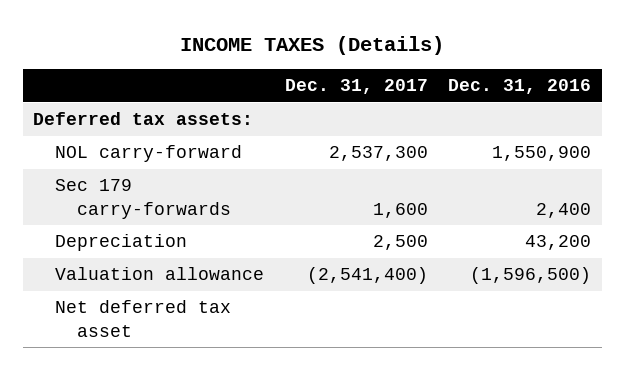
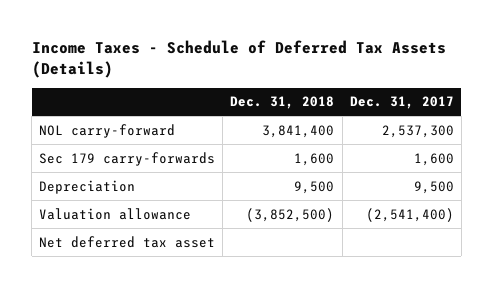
[180,35,445,55] INCOME TAXES (Details) -> [31,39,446,78] Income Taxes - Schedule of Deferred Tax Assets (Details)
[448,79,592,95] Dec. 31, 2016 -> none
none -> [230,96,335,110] Dec. 31, 2018
[33,112,254,126] Deferred tax assets: -> none
[372,235,428,251] 2,500 -> [413,180,454,194] 9,500

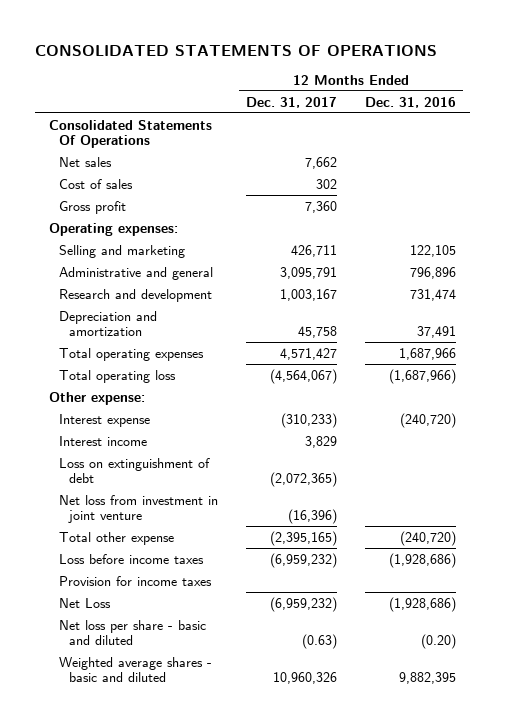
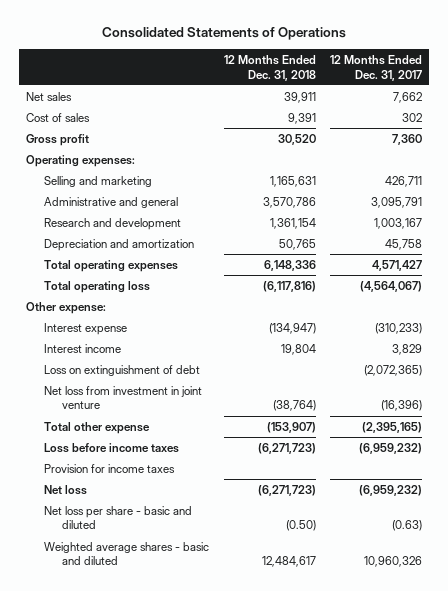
[34,44,437,56] CONSOLIDATED STATEMENTS OF OPERATIONS -> [102,27,347,41] Consolidated Statements of Operations
[365,96,457,108] Dec. 31, 2016 -> none
none -> [223,54,316,81] 12 Months Ended Dec. 31, 2018
[48,119,212,149] Consolidated Statements Of Operations -> none
[58,597,111,608] Net Loss -> [44,484,88,495] Net loss

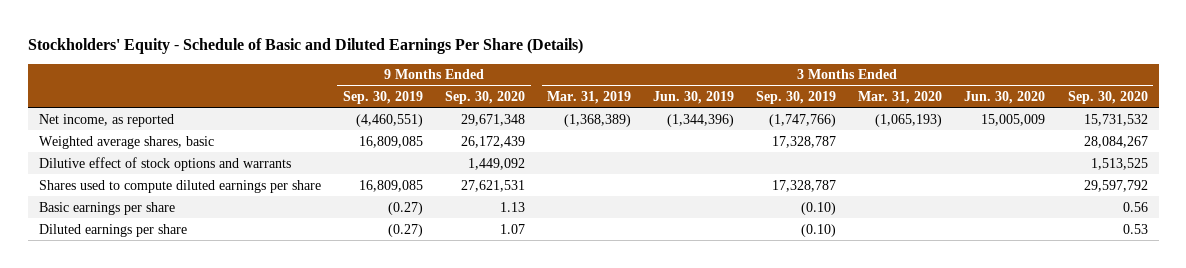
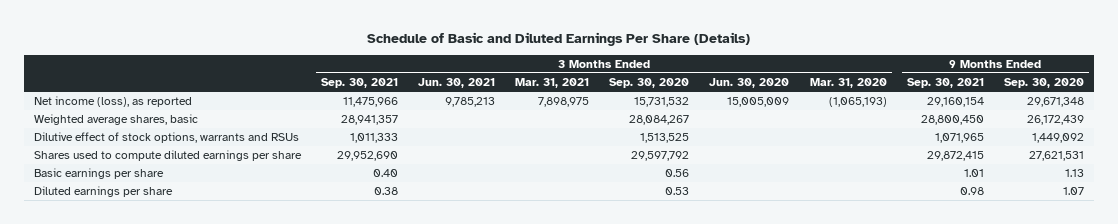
[27,37,583,54] Stockholders' Equity - Schedule of Basic and Diluted Earnings Per Share (Details) -> [366,31,750,46] Schedule of Basic and Diluted Earnings Per Share (Details)
[342,91,423,105] Sep. 30, 2019 -> none
[547,91,632,105] Mar. 31, 2019 -> none
[653,91,735,105] Jun. 30, 2019 -> none
[756,91,837,105] Sep. 30, 2019 -> none
none -> [321,78,399,89] Sep. 30, 2021
none -> [418,78,496,89] Jun. 30, 2021
none -> [515,78,590,89] Mar. 31, 2021
none -> [906,78,984,89] Sep. 30, 2021
[38,113,174,127] Net income, as reported -> [34,96,193,108] Net income (loss), as reported
[38,156,291,171] Dilutive effect of stock options and warrants -> [34,132,300,144] Dilutive effect of stock options, warrants and RSUs

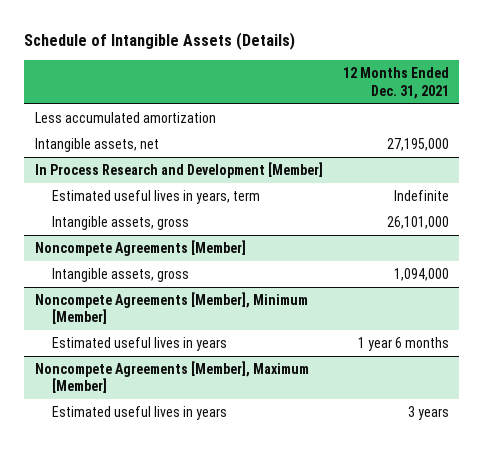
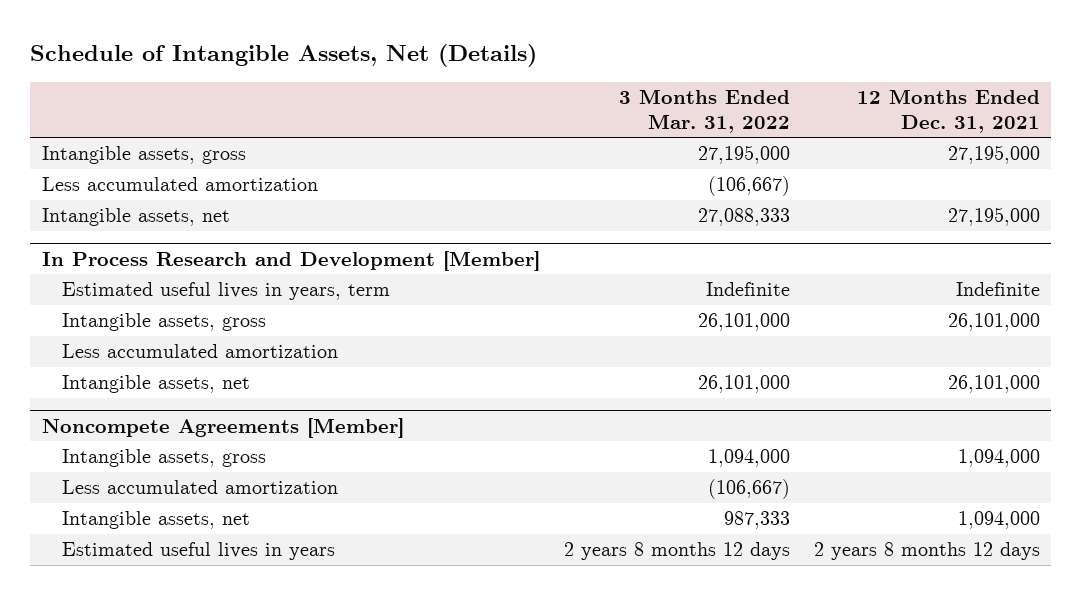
[24,32,296,51] Schedule of Intangible Assets (Details) -> [30,44,538,68] Schedule of Intangible Assets, Net (Details)
none -> [618,88,790,133] 3 Months Ended Mar. 31, 2022
none -> [42,146,247,165] Intangible assets, gross
none -> [61,344,338,359] Less accumulated amortization
none -> [61,375,250,394] Intangible assets, net
[34,291,308,325] Noncompete Agreements [Member], Minimum [Member] -> none
[34,360,309,394] Noncompete Agreements [Member], Maximum [Member] -> none
[52,405,228,420] Estimated useful lives in years -> none
none -> [61,480,338,495] Less accumulated amortization
none -> [61,511,250,530] Intangible assets, net
[358,336,450,351] 1 year 6 months -> [813,542,1040,561] 2 years 8 months 12 days

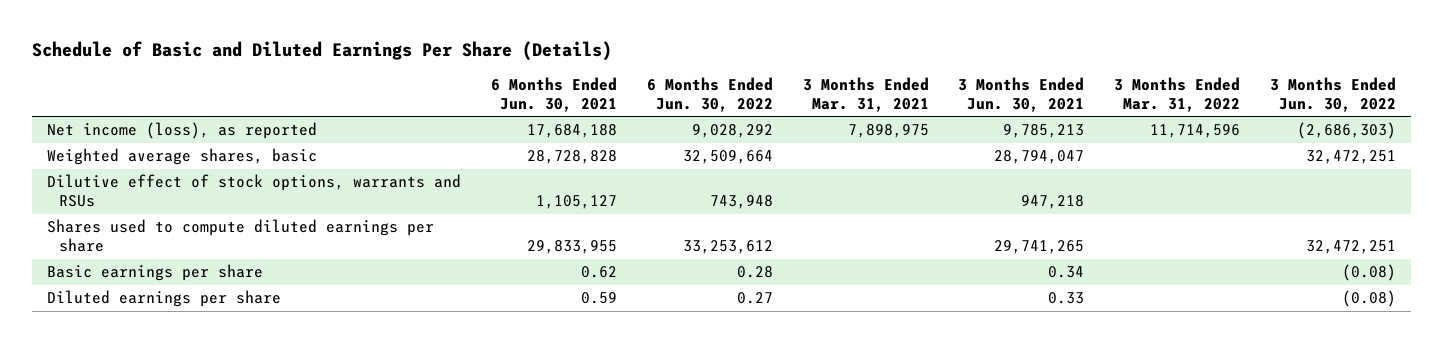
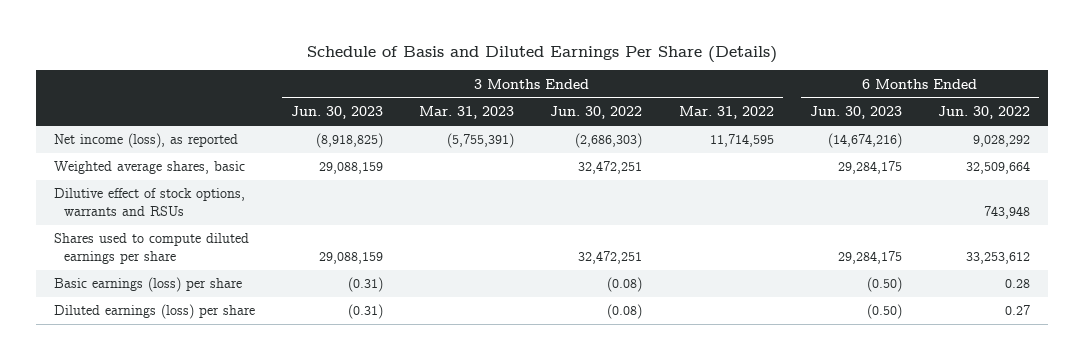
[32,41,613,62] Schedule of Basic and Diluted Earnings Per Share (Details) -> [306,46,777,64] Schedule of Basis and Diluted Earnings Per Share (Details)
[491,77,618,112] 6 Months Ended Jun. 30, 2021 -> none
[802,77,929,112] 3 Months Ended Mar. 31, 2021 -> none
[958,77,1085,112] 3 Months Ended Jun. 30, 2021 -> none
none -> [291,106,384,120] Jun. 30, 2023
none -> [419,106,515,120] Mar. 31, 2023
none -> [809,106,902,120] Jun. 30, 2023
[1150,124,1241,139] 11,714,596 -> [709,134,774,148] 11,714,595
[47,264,264,282] Basic earnings per share -> [54,277,243,293] Basic earnings (loss) per share
[47,290,282,308] Diluted earnings per share -> [54,304,256,320] Diluted earnings (loss) per share

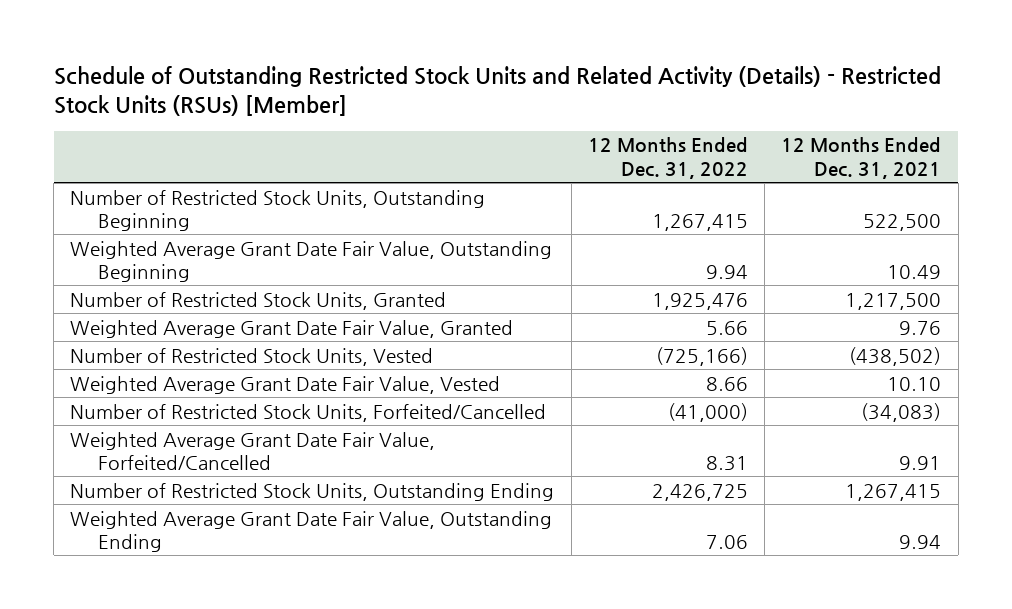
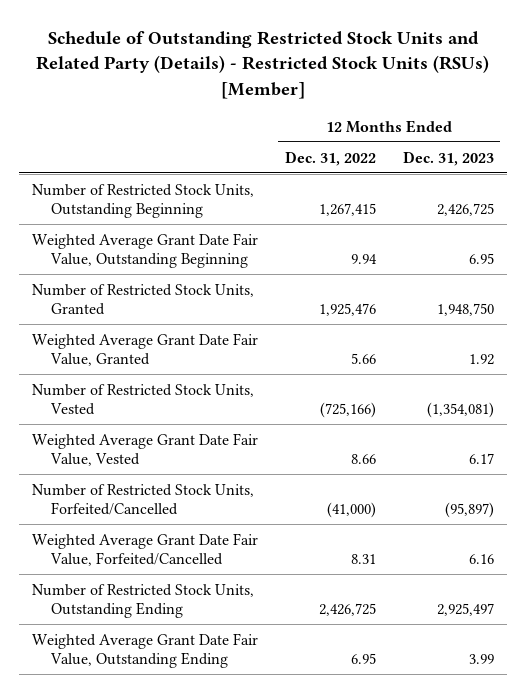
[53,65,941,117] Schedule of Outstanding Restricted Stock Units and Related Activity (Details) - Restricted Stock Units (RSUs) [Member] -> [35,31,489,99] Schedule of Outstanding Restricted Stock Units and Related Party (Details) - Restricted Stock Units (RSUs) [Member]
[781,137,942,179] 12 Months Ended Dec. 31, 2021 -> none
none -> [402,150,494,166] Dec. 31, 2023
[705,534,748,549] 7.06 -> [350,652,376,664] 6.95

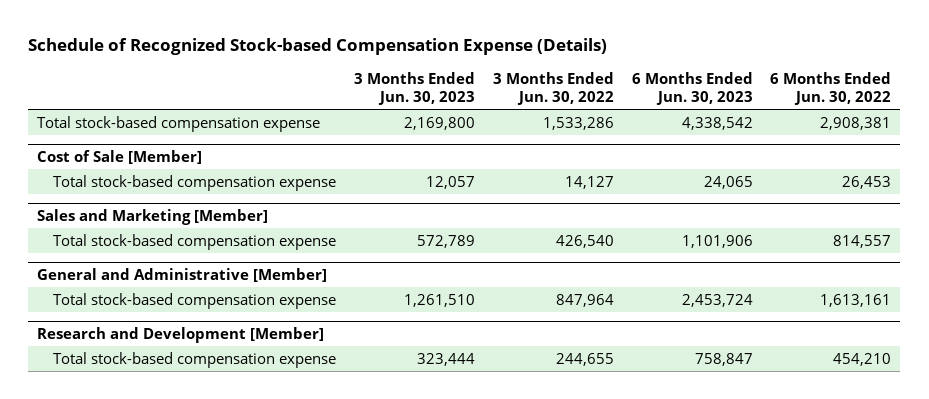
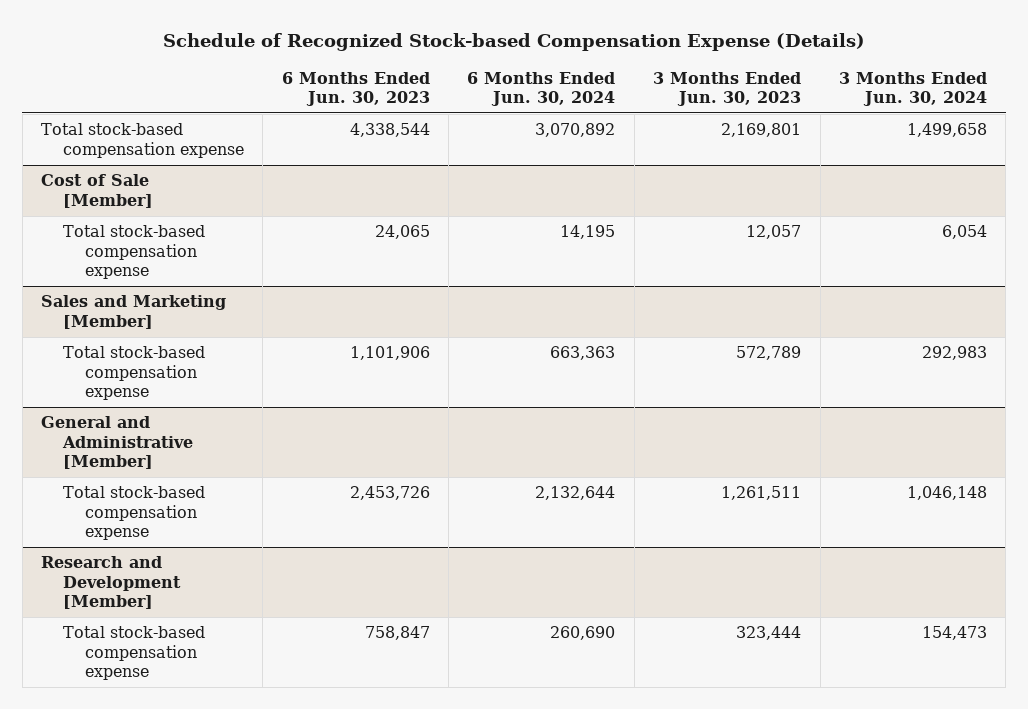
[492,71,614,106] 3 Months Ended Jun. 30, 2022 -> none
[770,71,892,106] 6 Months Ended Jun. 30, 2022 -> none
none -> [467,71,616,106] 6 Months Ended Jun. 30, 2024
none -> [838,71,987,106] 3 Months Ended Jun. 30, 2024
[404,116,476,130] 2,169,800 -> [721,123,802,138] 2,169,801
[681,116,753,130] 4,338,542 -> [349,123,430,138] 4,338,544
[404,293,476,307] 1,261,510 -> [721,486,802,501] 1,261,511
[681,293,753,307] 2,453,724 -> [349,486,430,501] 2,453,726

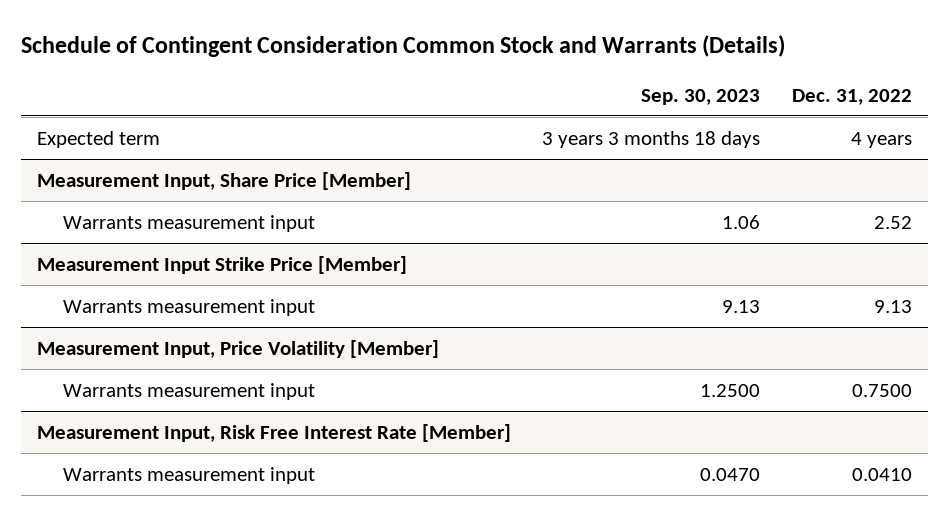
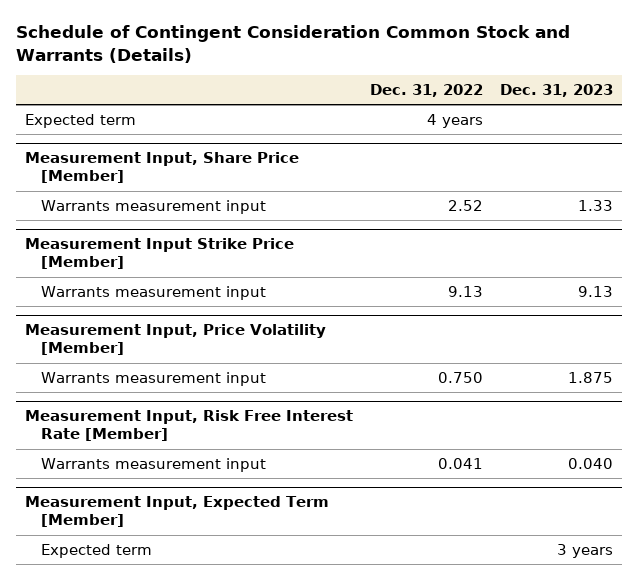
[641,88,761,105] Sep. 30, 2023 -> none
none -> [500,83,614,97] Dec. 31, 2023
[852,383,913,397] 0.7500 -> [438,371,484,383] 0.750
[852,467,913,481] 0.0410 -> [438,457,484,469] 0.041
none -> [24,496,329,528] Measurement Input, Expected Term [Member]
none -> [40,543,152,558] Expected term

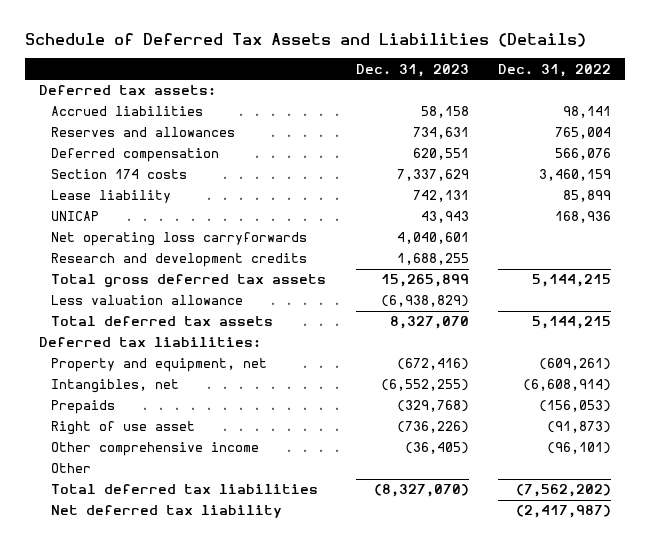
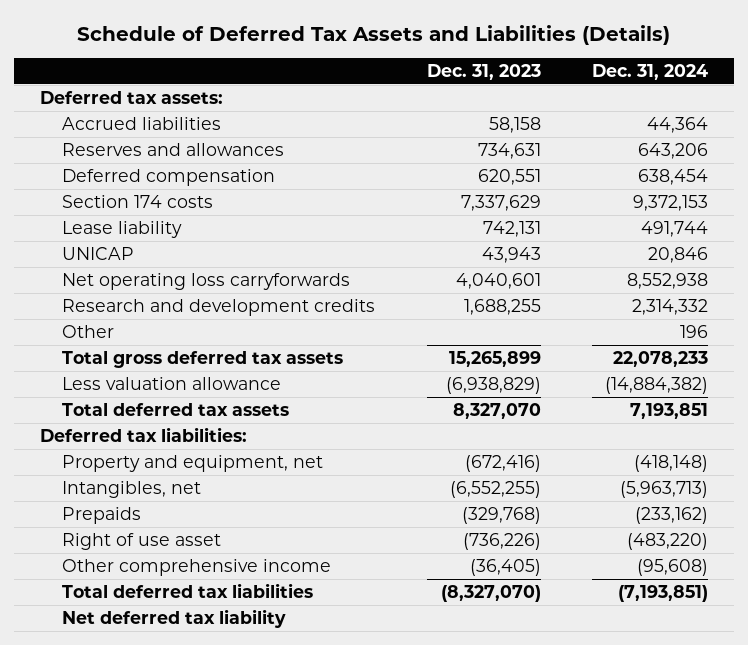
[497,63,611,77] Dec. 31, 2022 -> none
none -> [592,64,709,81] Dec. 31, 2024
[51,463,92,474] Other -> [61,324,114,338] Other

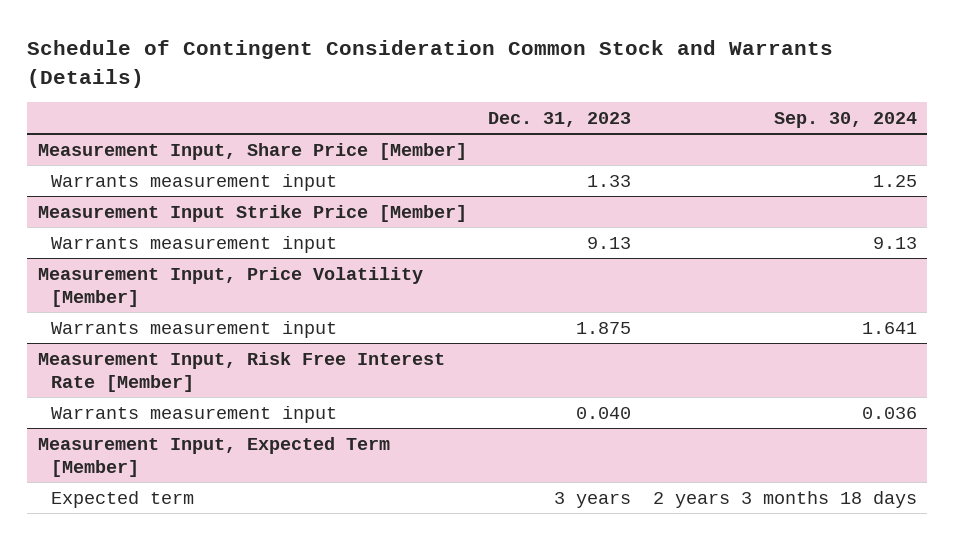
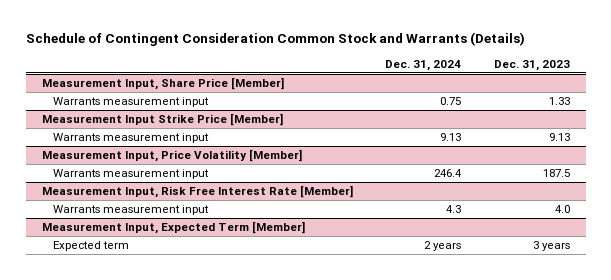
[773,111,917,128] Sep. 30, 2024 -> none
none -> [385,59,462,71] Dec. 31, 2024
[576,321,632,334] 1.875 -> [542,169,570,178] 187.5
[576,406,632,419] 0.040 -> [554,205,570,214] 4.0

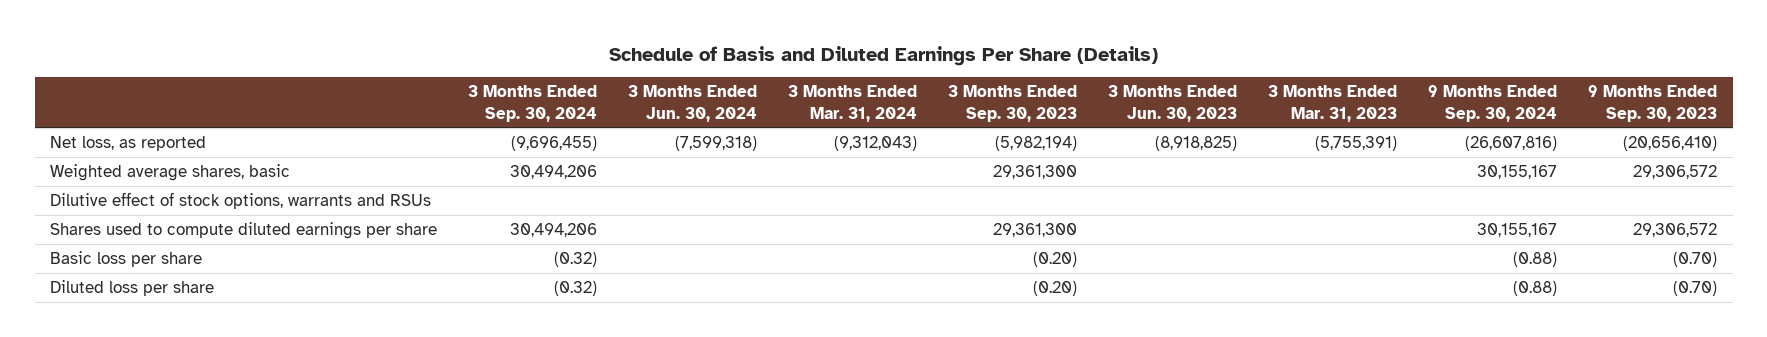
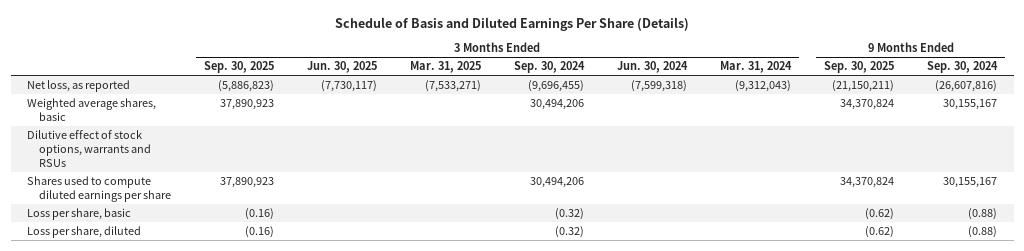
[948,85,1078,122] 3 Months Ended Sep. 30, 2023 -> none
[1108,85,1238,122] 3 Months Ended Jun. 30, 2023 -> none
[1268,85,1398,122] 3 Months Ended Mar. 31, 2023 -> none
[1588,85,1718,122] 9 Months Ended Sep. 30, 2023 -> none
none -> [203,61,274,74] Sep. 30, 2025
none -> [306,61,377,74] Jun. 30, 2025
none -> [409,61,481,74] Mar. 31, 2025
none -> [824,61,895,74] Sep. 30, 2025
[50,251,203,268] Basic loss per share -> [27,208,132,221] Loss per share, basic
[50,280,215,297] Diluted loss per share -> [27,226,142,239] Loss per share, diluted

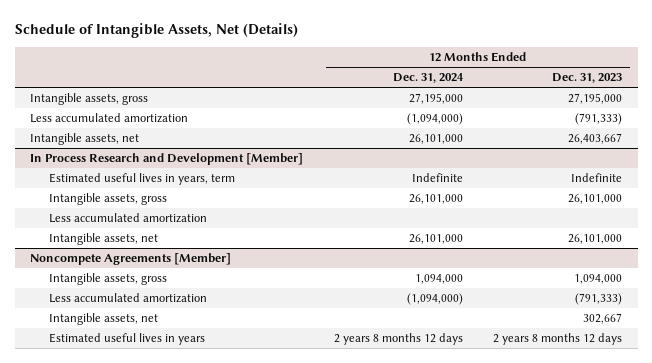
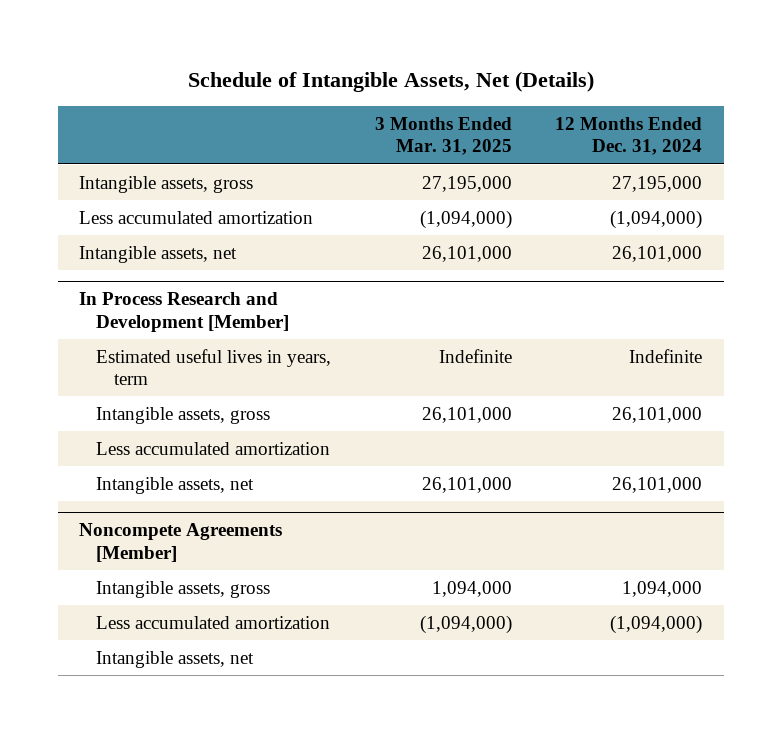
[552,73,623,84] Dec. 31, 2023 -> none
none -> [374,116,512,156] 3 Months Ended Mar. 31, 2025
[48,333,205,346] Estimated useful lives in years -> none

